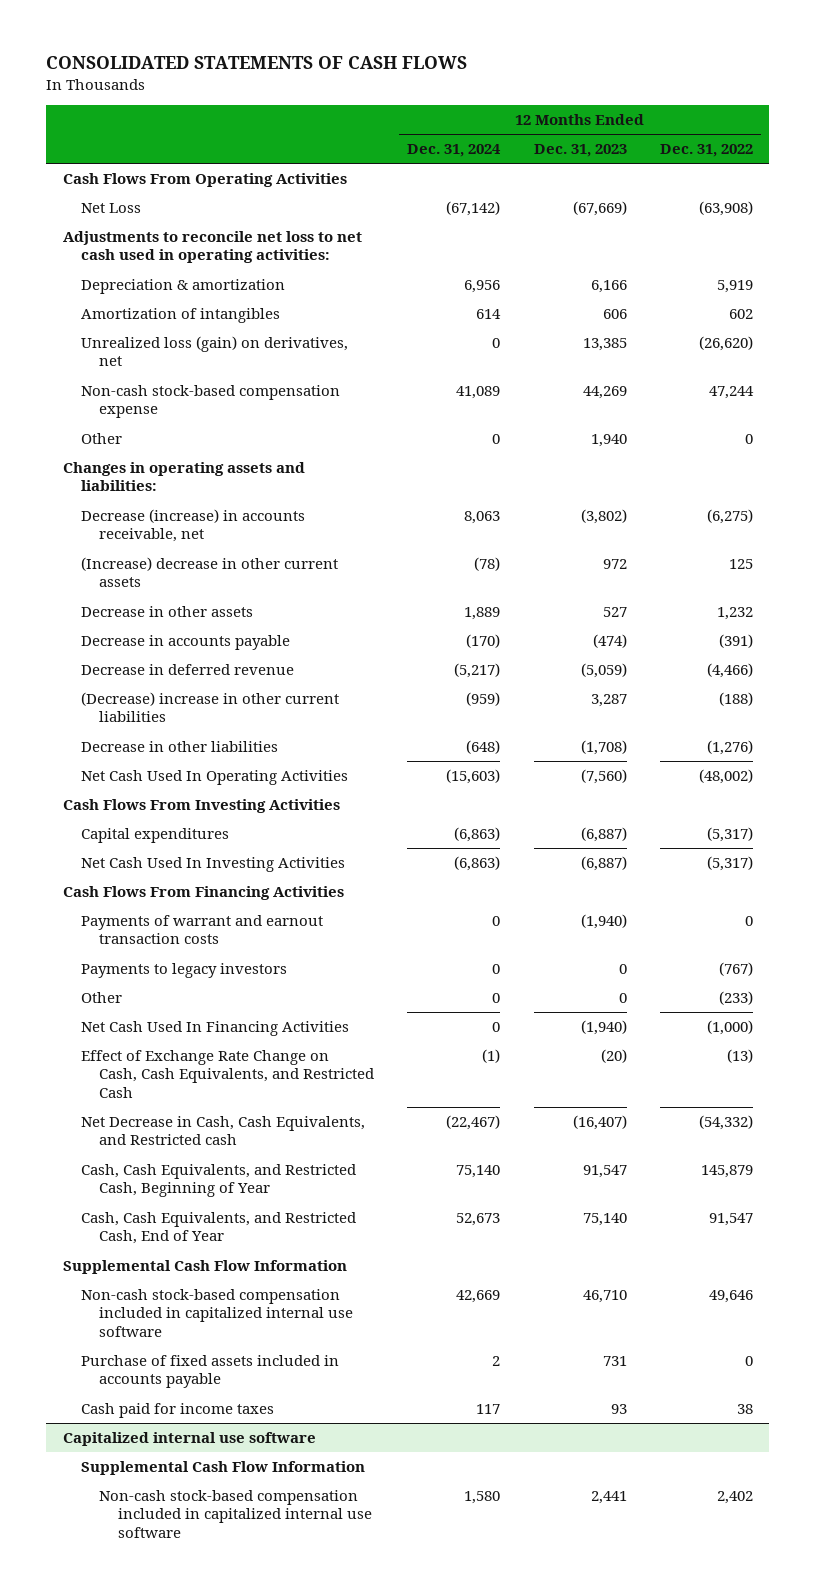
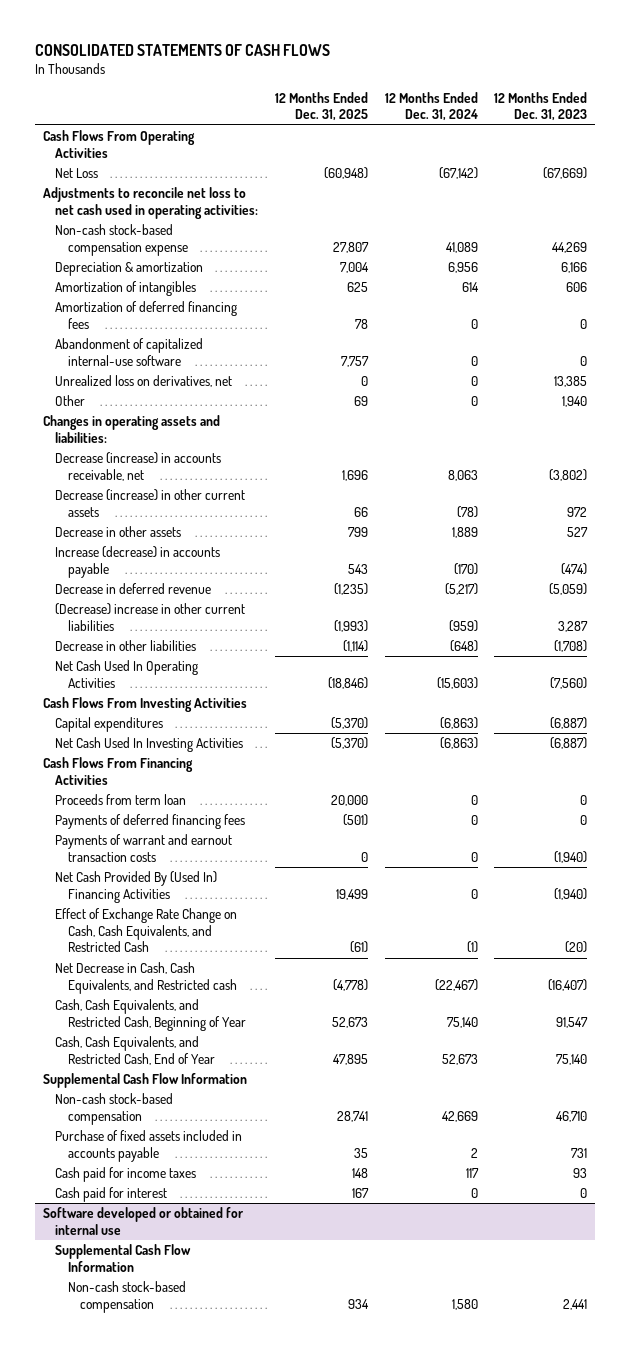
[659,144,753,158] Dec. 31, 2022 -> none
none -> [275,91,369,122] 12 Months Ended Dec. 31, 2025
[81,385,341,419] Non-cash stock-based compensation expense -> [55,224,188,256] Non-cash stock-based compensation expense
none -> [55,301,238,329] Amortization of deferred financing fees
none -> [55,338,204,366] Abandonment of capitalized internal-use software
[81,336,349,367] Unrealized loss (gain) on derivatives, net -> [55,375,233,388] Unrealized loss on derivatives, net
[81,557,339,588] (Increase) decrease in other current assets -> [55,489,246,517] Decrease (increase) in other current assets
[81,635,291,651] Decrease in accounts payable -> [55,546,221,578] Increase (decrease) in accounts payable
none -> [55,794,187,806] Proceeds from term loan
none -> [55,814,246,830] Payments of deferred financing fees
[81,963,288,979] Payments to legacy investors -> none
[81,992,123,1004] Other -> none
[81,1021,350,1037] Net Cash Used In Financing Activities -> [55,871,218,903] Net Cash Provided By (Used In) Financing Activities
[81,1289,354,1337] Non-cash stock-based compensation included in capitalized internal use software -> [55,1093,174,1125] Non-cash stock-based compensation
none -> [55,1187,168,1203] Cash paid for interest
[62,1432,316,1447] Capitalized internal use software -> [43,1207,245,1235] Software developed or obtained for internal use
[99,1490,372,1538] Non-cash stock-based compensation included in capitalized internal use software -> [67,1281,186,1313] Non-cash stock-based compensation

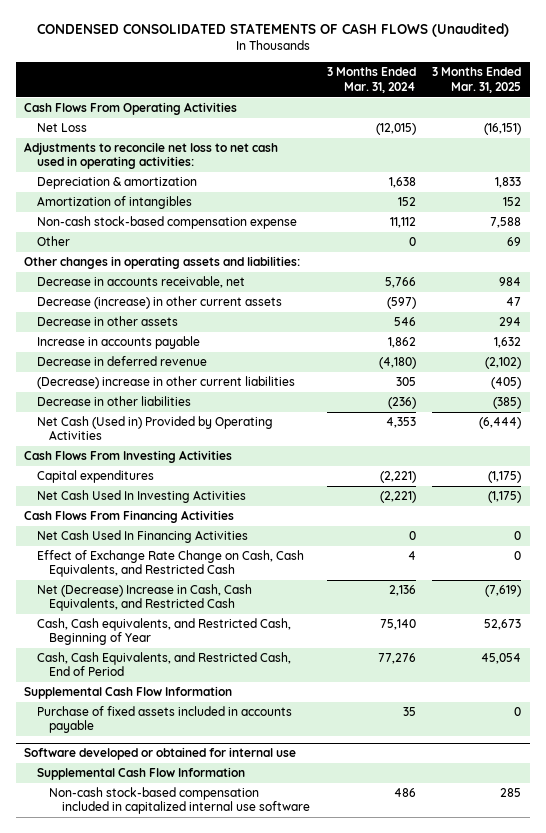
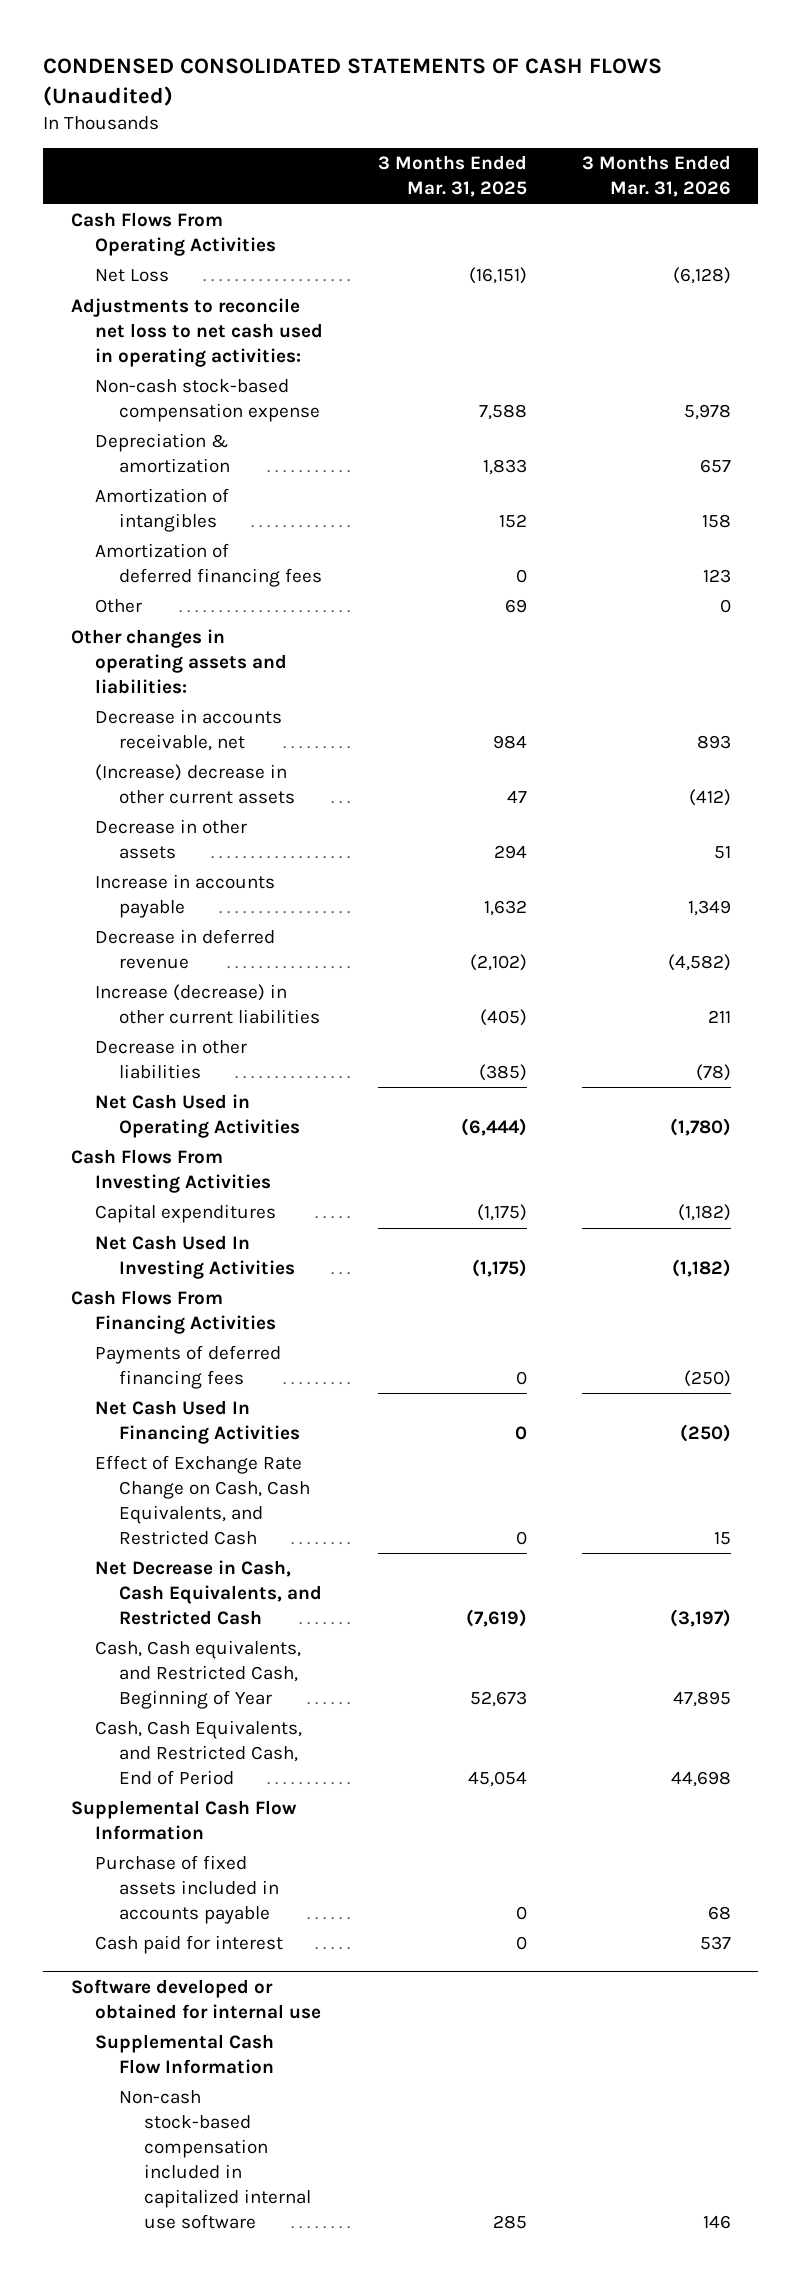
[326,67,416,93] 3 Months Ended Mar. 31, 2024 -> none
none -> [581,155,731,198] 3 Months Ended Mar. 31, 2026
[36,216,297,230] Non-cash stock-based compensation expense -> [94,379,321,423] Non-cash stock-based compensation expense
none -> [94,543,323,588] Amortization of deferred financing fees
[36,296,282,310] Decrease (increase) in other current assets -> [94,764,296,805] (Increase) decrease in other current assets
[36,376,295,390] (Decrease) increase in other current liabilities -> [94,984,321,1025] Increase (decrease) in other current liabilities
[36,416,273,441] Net Cash (Used in) Provided by Operating Activities -> [94,1094,301,1139] Net Cash Used in Operating Activities
none -> [94,1345,281,1390] Payments of deferred financing fees
[36,584,252,612] Net (Decrease) Increase in Cash, Cash Equivalents, and Restricted Cash -> [94,1560,323,1626] Net Decrease in Cash, Cash Equivalents, and Restricted Cash
none -> [94,1935,283,1955] Cash paid for interest

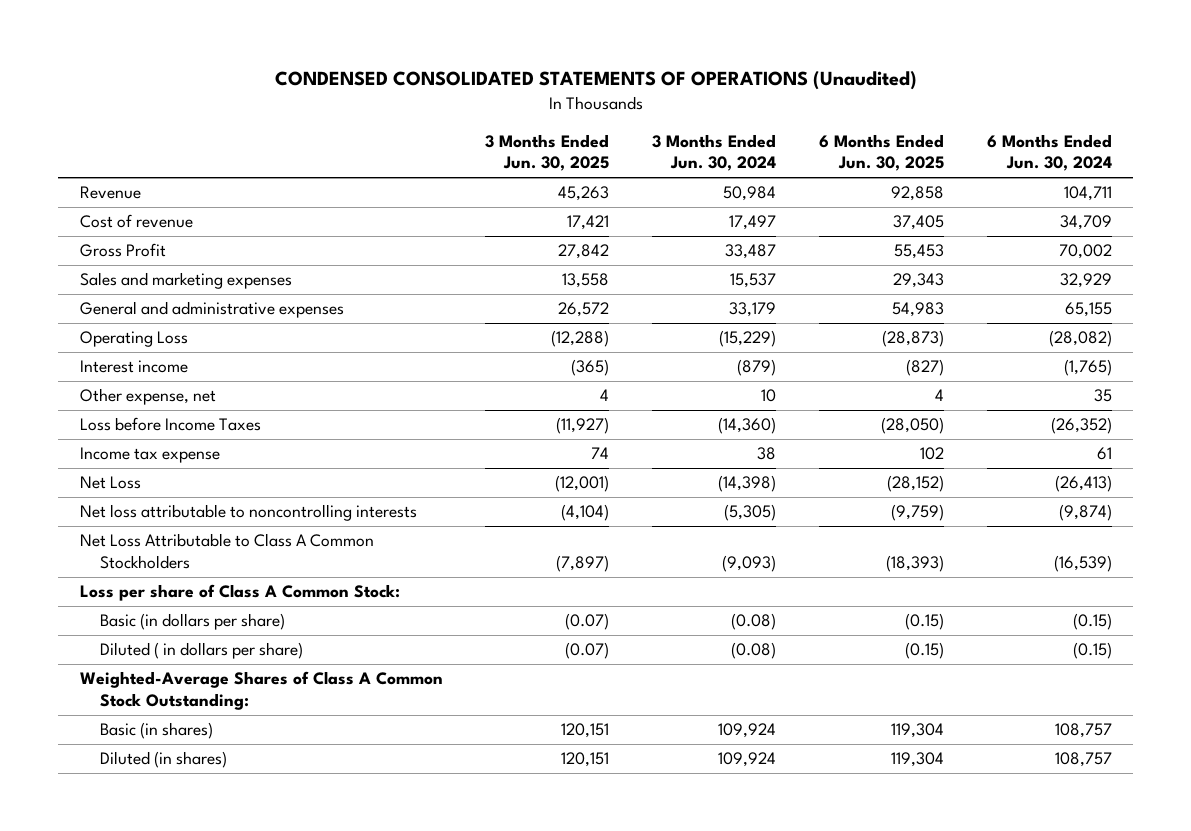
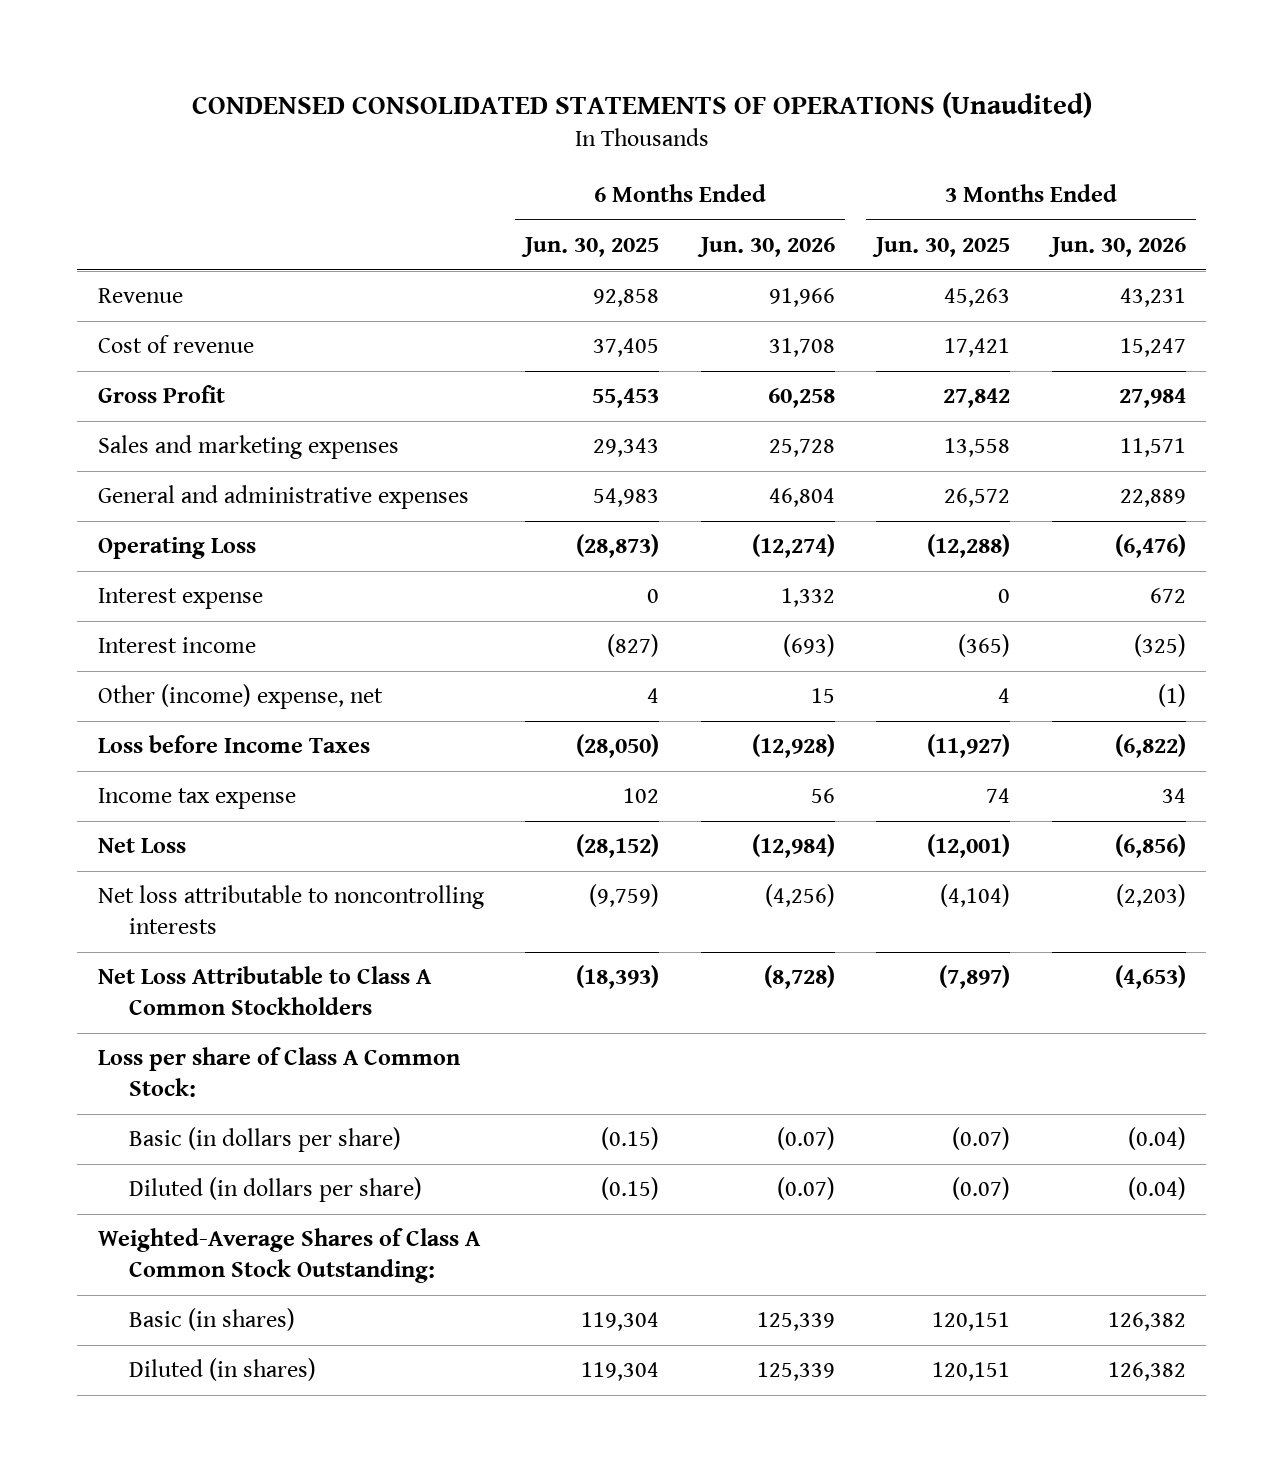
[652,133,777,172] 3 Months Ended Jun. 30, 2024 -> none
[986,133,1112,172] 6 Months Ended Jun. 30, 2024 -> none
none -> [696,237,835,258] Jun. 30, 2026
none -> [1047,237,1186,258] Jun. 30, 2026
none -> [97,588,263,610] Interest expense
[79,388,216,406] Other expense, net -> [97,684,383,710] Other (income) expense, net
[100,642,304,660] Diluted ( in dollars per share) -> [129,1177,423,1203] Diluted (in dollars per share)

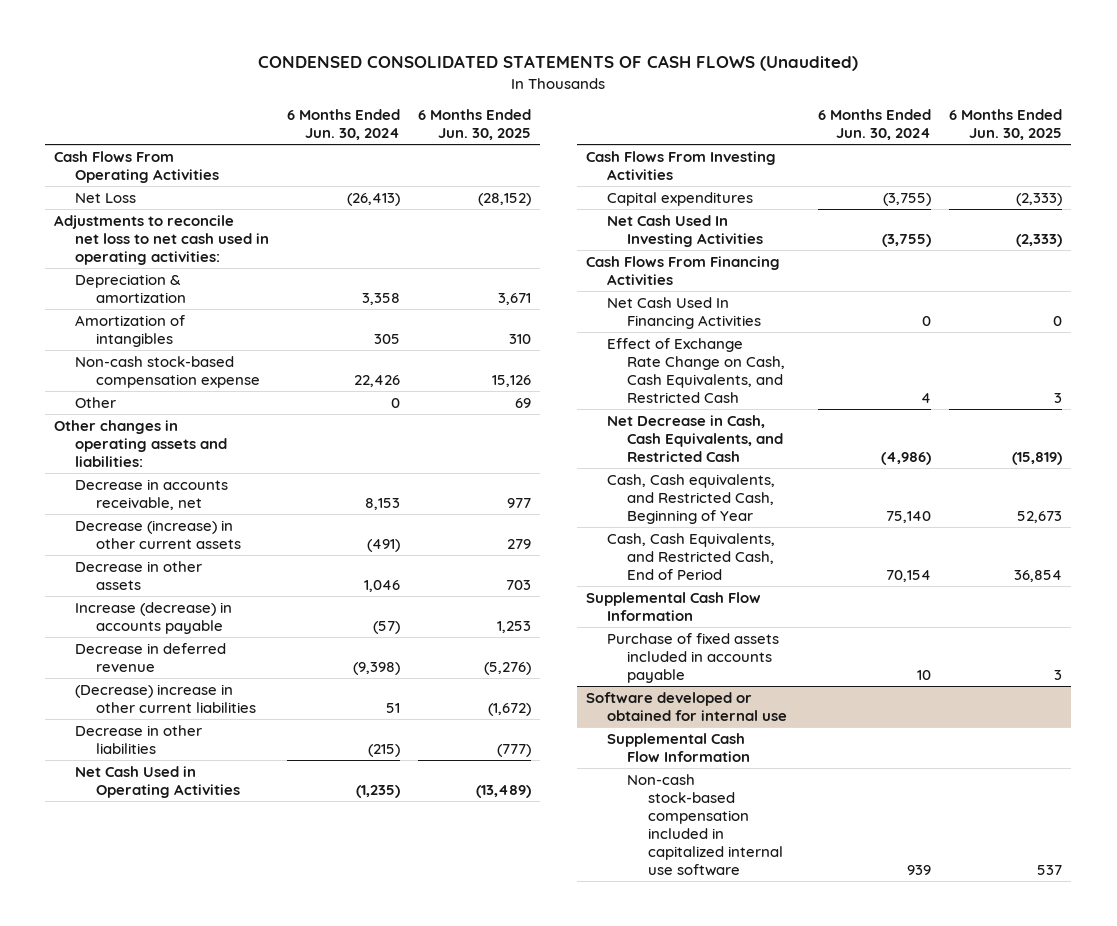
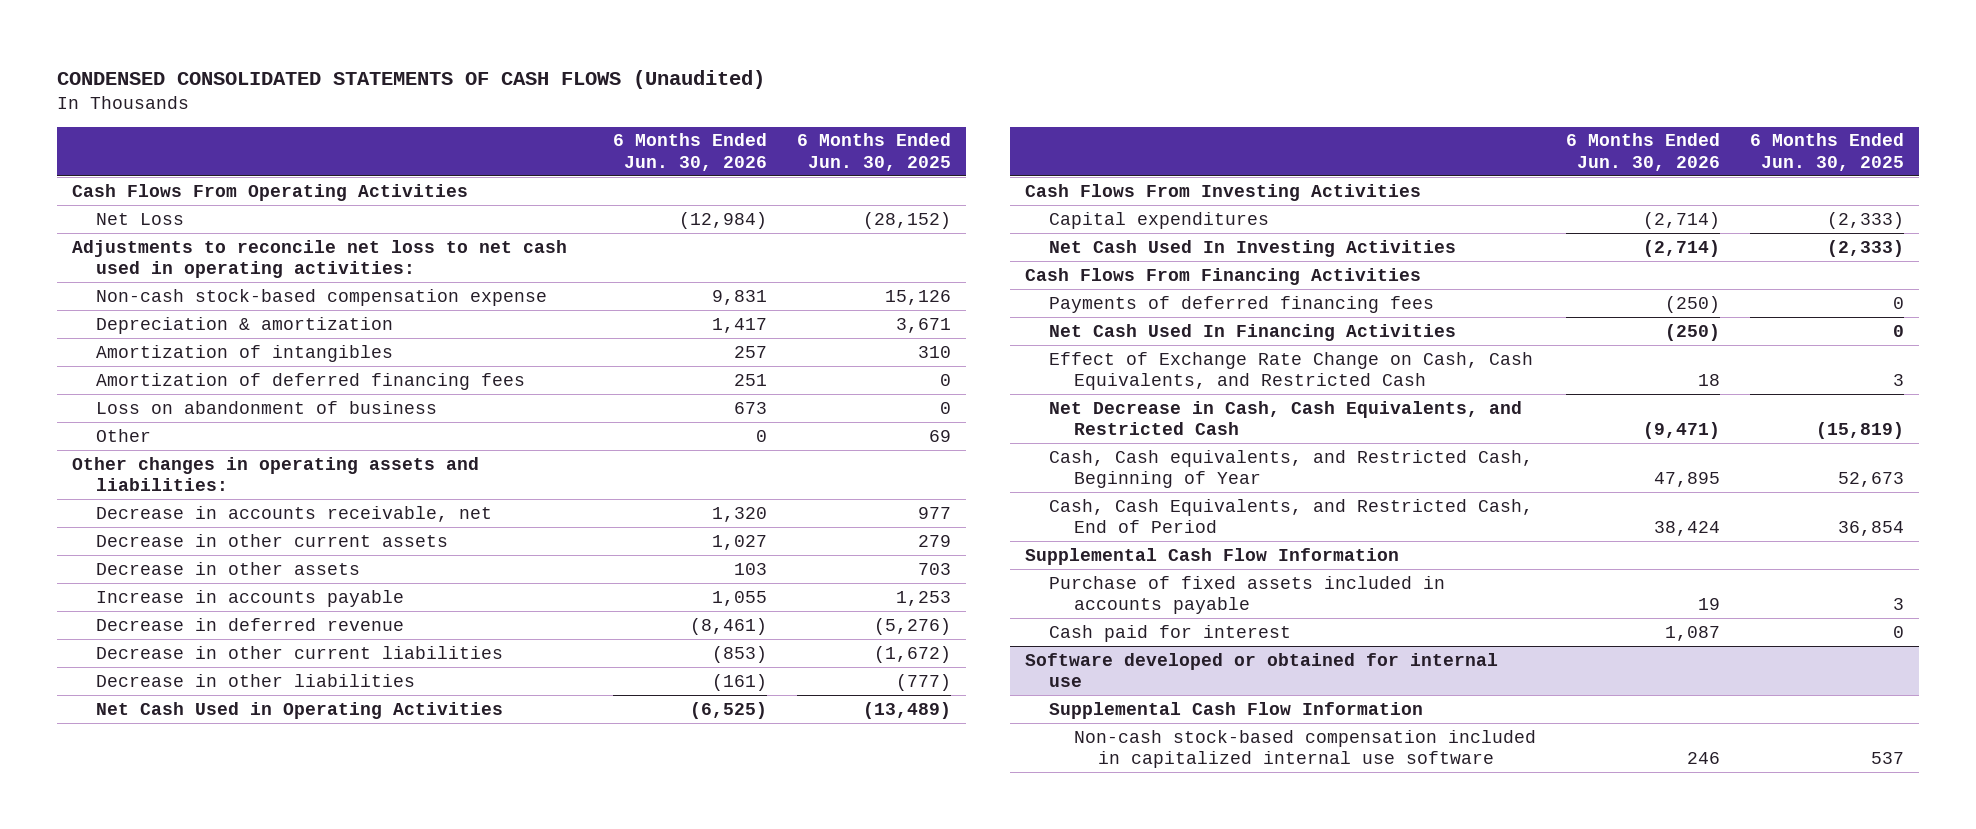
[286,109,400,141] 6 Months Ended Jun. 30, 2024 -> none
none -> [612,133,767,171] 6 Months Ended Jun. 30, 2026
[75,355,260,388] Non-cash stock-based compensation expense -> [96,288,548,306] Non-cash stock-based compensation expense
none -> [96,372,526,390] Amortization of deferred financing fees
none -> [96,400,438,414] Loss on abandonment of business
[75,519,241,549] Decrease (increase) in other current assets -> [96,533,449,547] Decrease in other current assets
[75,601,233,634] Increase (decrease) in accounts payable -> [96,589,405,607] Increase in accounts payable
[75,683,256,713] (Decrease) increase in other current liabilities -> [96,645,504,659] Decrease in other current liabilities
none -> [1049,295,1435,313] Payments of deferred financing fees
none -> [1049,624,1292,642] Cash paid for interest

